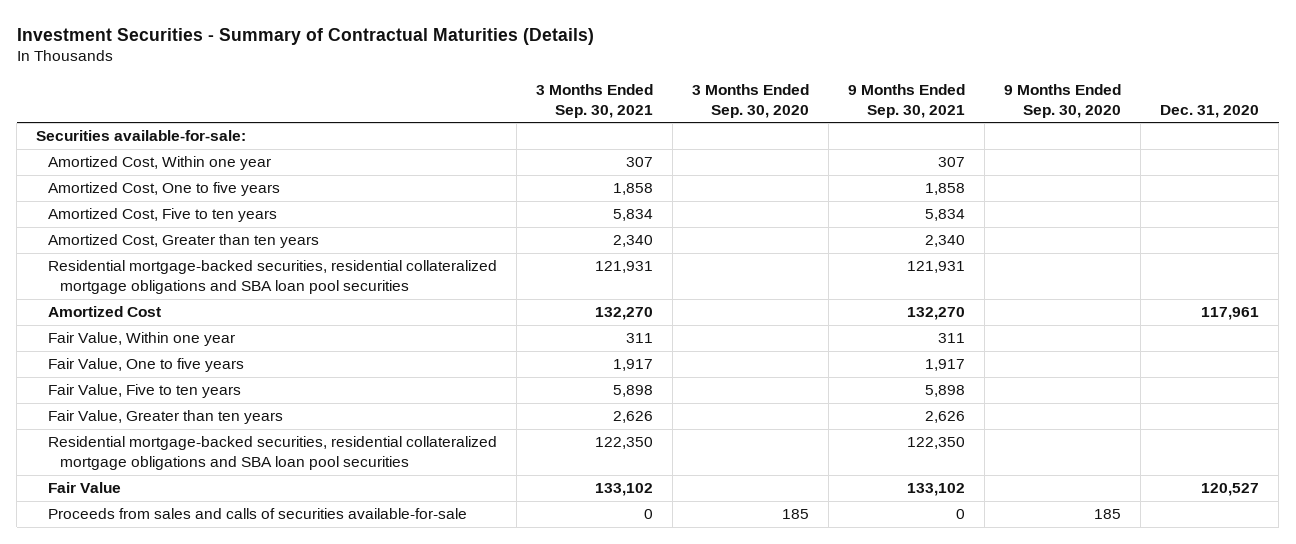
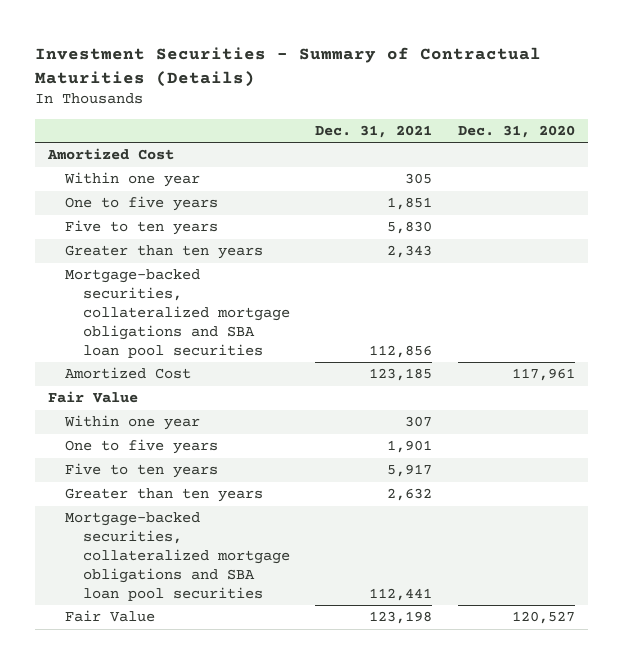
[536,83,654,118] 3 Months Ended Sep. 30, 2021 -> none
[692,83,810,118] 3 Months Ended Sep. 30, 2020 -> none
[848,83,966,118] 9 Months Ended Sep. 30, 2021 -> none
[1004,83,1122,118] 9 Months Ended Sep. 30, 2020 -> none
none -> [315,124,433,138] Dec. 31, 2021
[36,130,247,142] Securities available-for-sale: -> none
none -> [46,148,174,161] Amortized Cost
[47,156,271,171] Amortized Cost, Within one year -> [64,172,201,188] Within one year
[47,182,280,197] Amortized Cost, One to five years -> [65,196,219,212] One to five years
[47,208,277,223] Amortized Cost, Five to ten years -> [65,220,219,236] Five to ten years
[47,234,319,249] Amortized Cost, Greater than ten years -> [65,245,264,260] Greater than ten years
[47,260,497,294] Residential mortgage-backed securities, residential collateralized mortgage obligations and SBA loan pool securities -> [65,269,290,358] Mortgage-backed securities, collateralized mortgage obligations and SBA loan pool securities
none -> [47,391,138,404] Fair Value
[47,332,235,347] Fair Value, Within one year -> [64,415,201,431] Within one year
[47,358,244,373] Fair Value, One to five years -> [65,439,219,455] One to five years
[47,384,241,399] Fair Value, Five to ten years -> [65,463,219,479] Five to ten years
[47,410,283,425] Fair Value, Greater than ten years -> [65,488,264,503] Greater than ten years
[47,436,497,470] Residential mortgage-backed securities, residential collateralized mortgage obligations and SBA loan pool securities -> [65,512,290,601] Mortgage-backed securities, collateralized mortgage obligations and SBA loan pool securities
[47,508,467,520] Proceeds from sales and calls of securities available-for-sale -> none

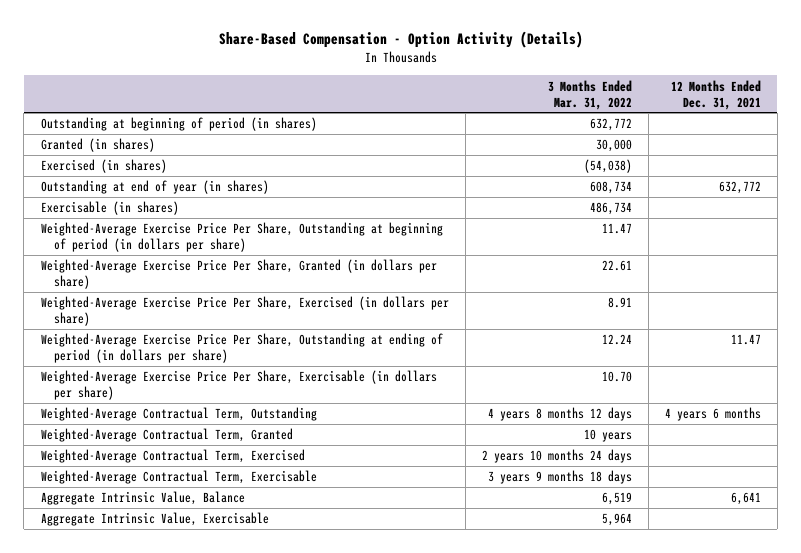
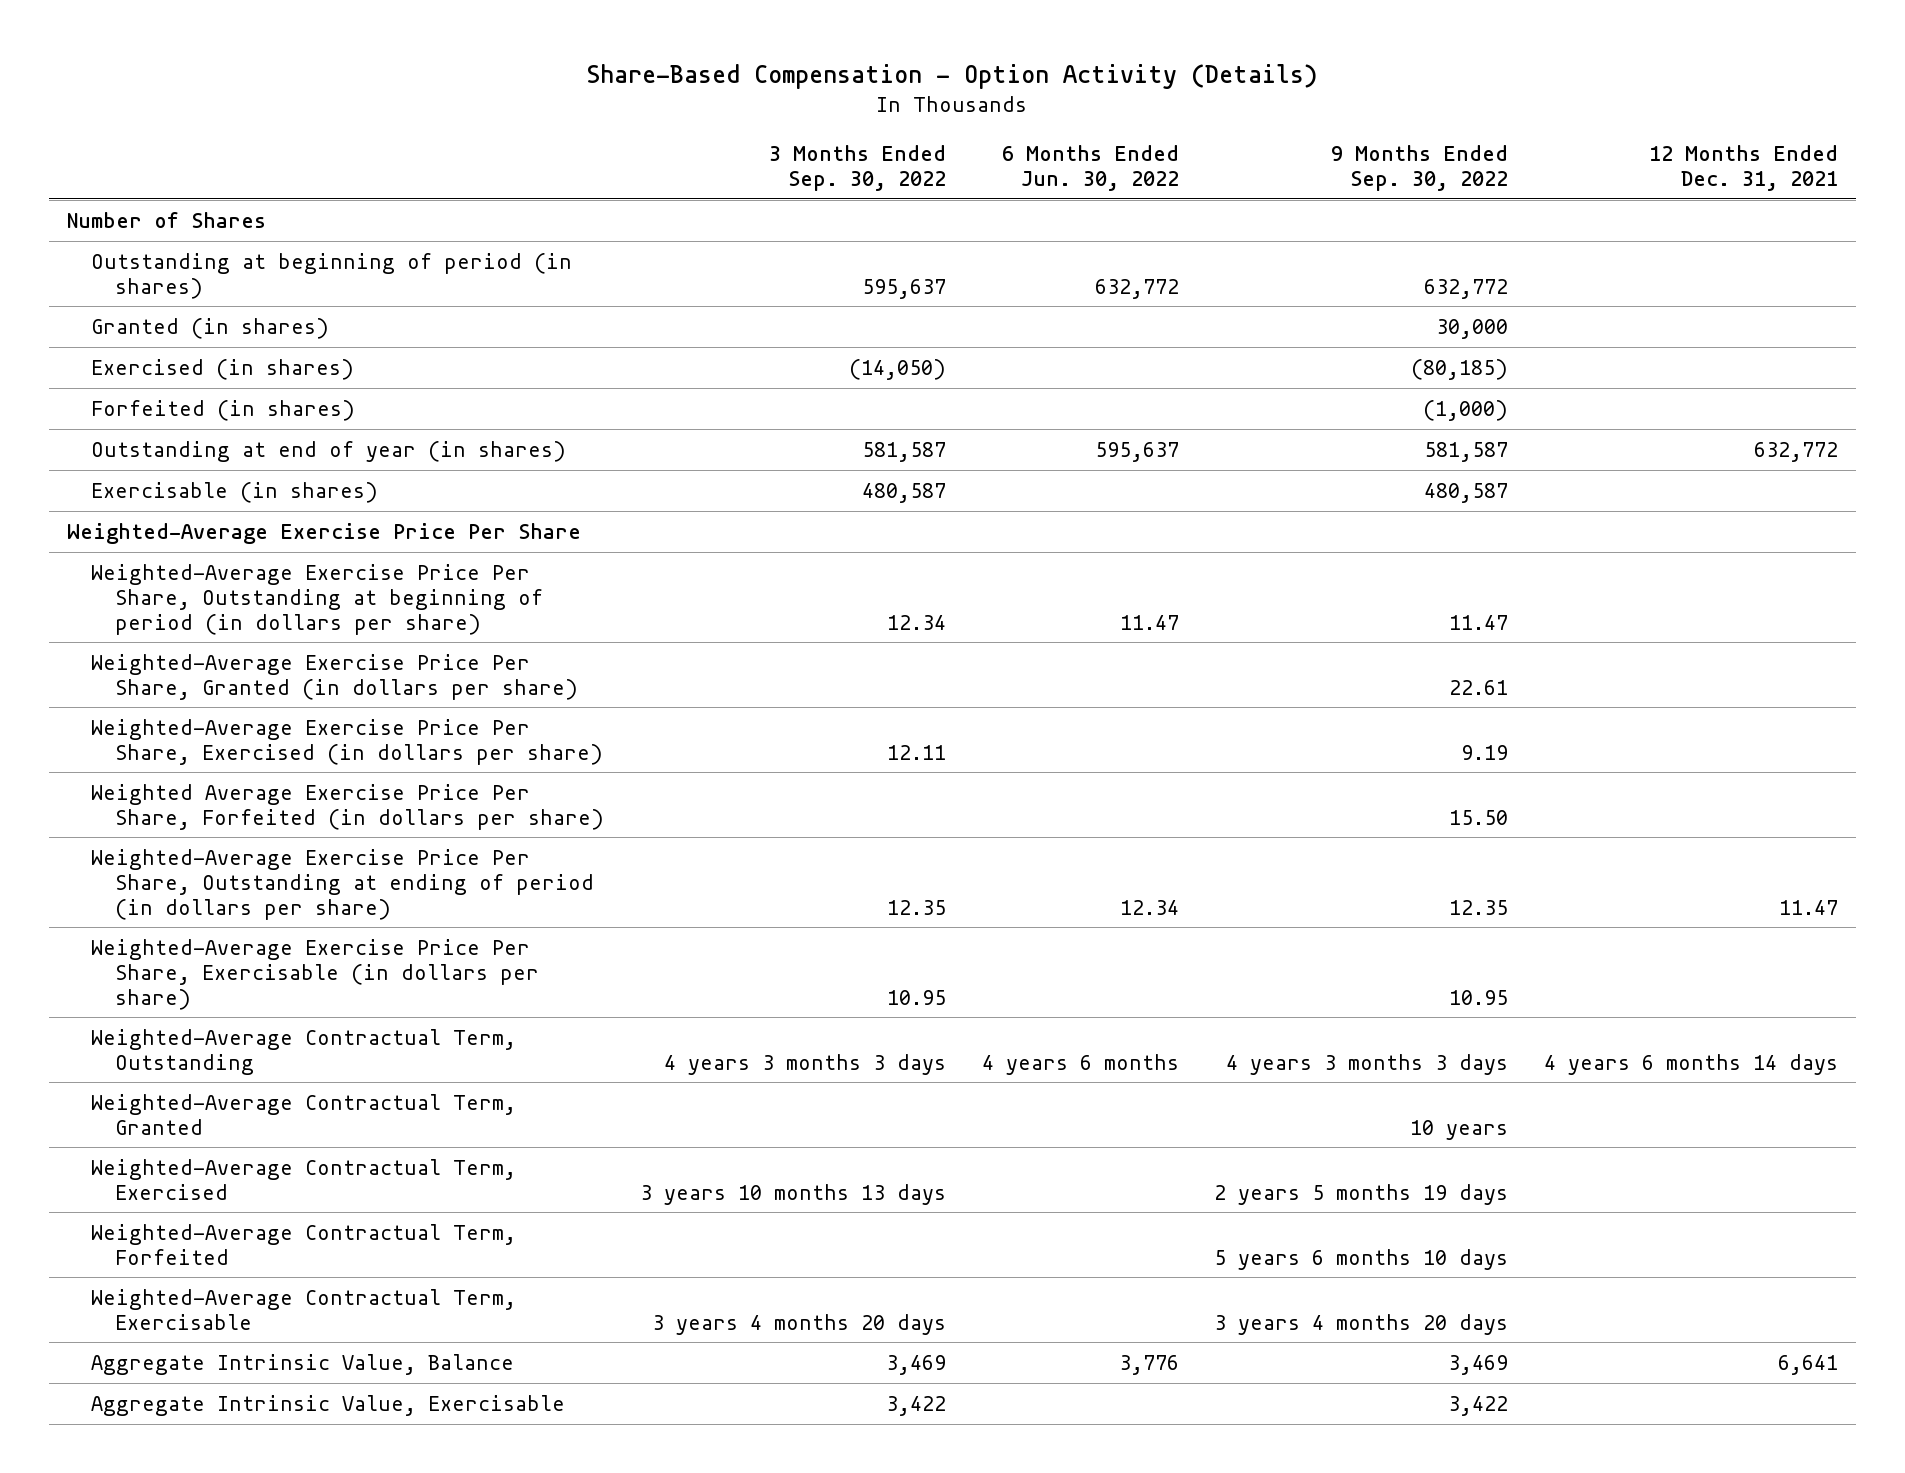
[547,79,632,110] 3 Months Ended Mar. 31, 2022 -> none
none -> [768,145,946,191] 3 Months Ended Sep. 30, 2022
none -> [1001,145,1179,191] 6 Months Ended Jun. 30, 2022
none -> [1331,145,1509,191] 9 Months Ended Sep. 30, 2022
none -> [67,211,267,228] Number of Shares
none -> [91,399,356,421] Forfeited (in shares)
none -> [67,522,582,544] Weighted-Average Exercise Price Per Share
none -> [91,783,605,830] Weighted Average Exercise Price Per Share, Forfeited (in dollars per share)
[664,407,761,422] 4 years 6 months -> [1543,1053,1838,1075] 4 years 6 months 14 days
none -> [91,1223,517,1265] Weighted-Average Contractual Term, Forfeited

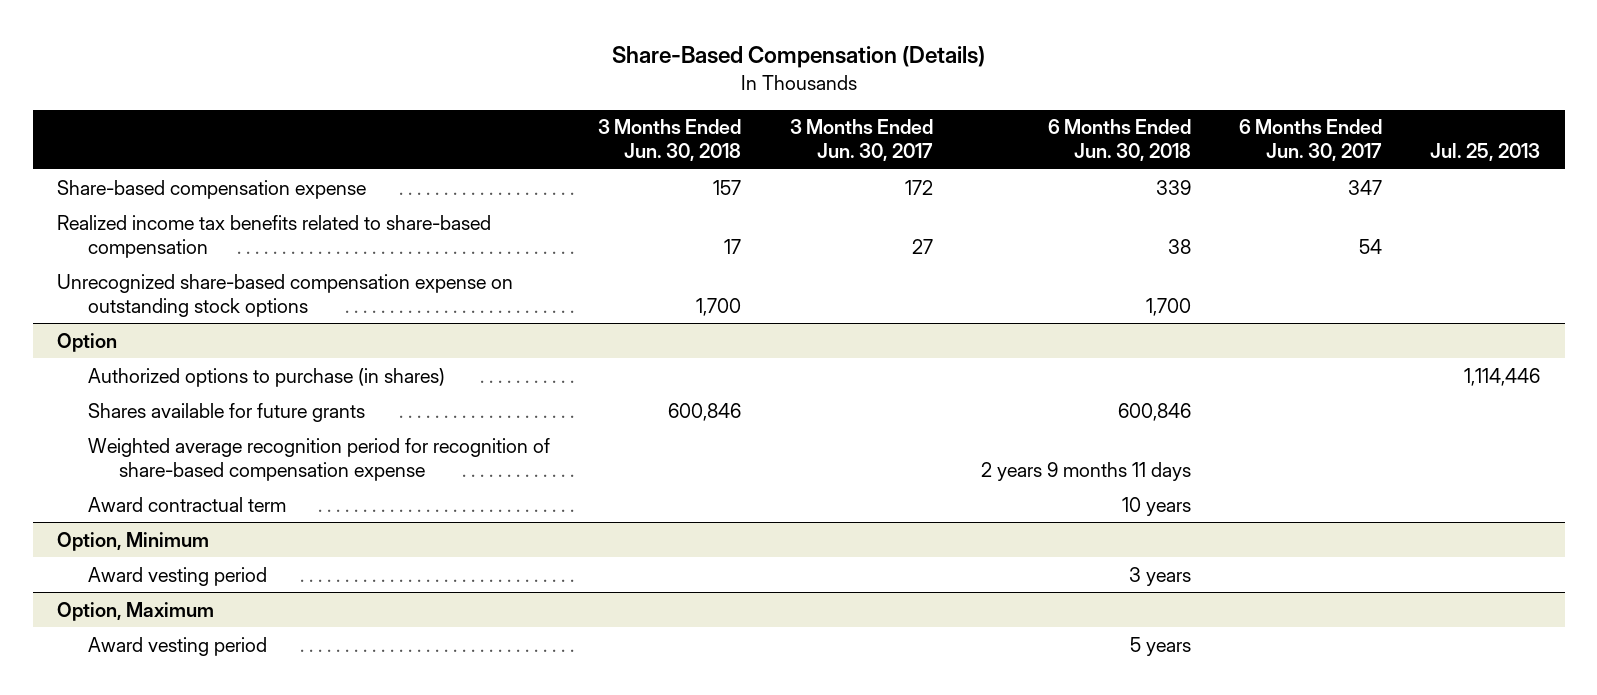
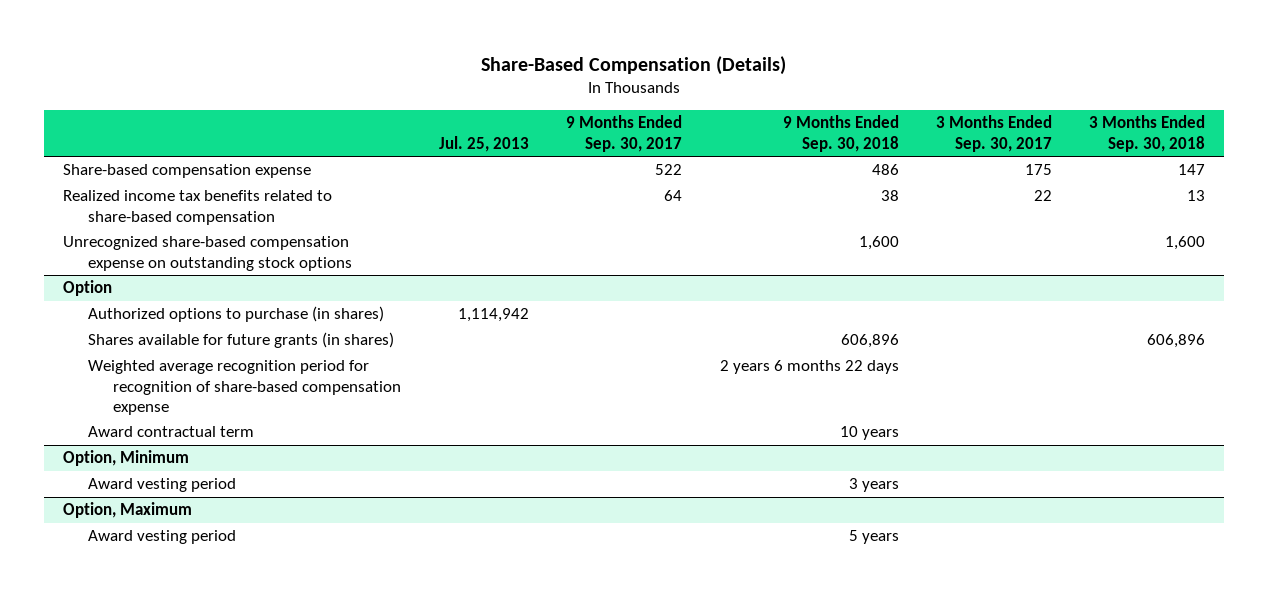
[598,119,742,162] 3 Months Ended Jun. 30, 2018 -> none
[789,119,933,162] 3 Months Ended Jun. 30, 2017 -> none
[1047,119,1191,162] 6 Months Ended Jun. 30, 2018 -> none
[1239,119,1383,162] 6 Months Ended Jun. 30, 2017 -> none
none -> [566,115,683,152] 9 Months Ended Sep. 30, 2017
none -> [782,115,899,152] 9 Months Ended Sep. 30, 2018
none -> [935,115,1052,152] 3 Months Ended Sep. 30, 2017
none -> [1089,115,1206,152] 3 Months Ended Sep. 30, 2018
[1464,367,1541,386] 1,114,446 -> [457,308,529,323] 1,114,942
[87,402,365,422] Shares available for future grants -> [88,332,395,349] Shares available for future grants (in shares)

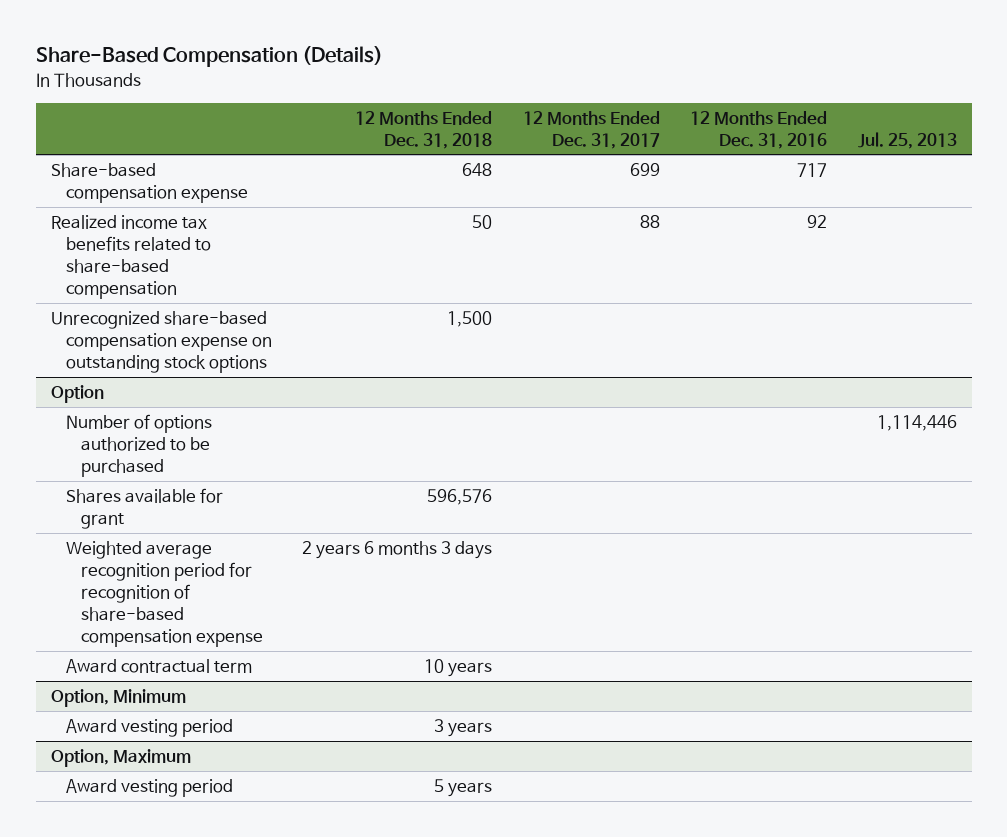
[566,115,683,152] 9 Months Ended Sep. 30, 2017 -> none
[782,115,899,152] 9 Months Ended Sep. 30, 2018 -> none
[935,115,1052,152] 3 Months Ended Sep. 30, 2017 -> none
[1089,115,1206,152] 3 Months Ended Sep. 30, 2018 -> none
none -> [355,110,493,149] 12 Months Ended Dec. 31, 2018
none -> [522,110,660,149] 12 Months Ended Dec. 31, 2017
none -> [690,110,828,149] 12 Months Ended Dec. 31, 2016
[88,306,385,323] Authorized options to purchase (in shares) -> [65,413,212,478] Number of options authorized to be purchased
[457,308,529,323] 1,114,942 -> [876,414,957,431] 1,114,446
[88,332,395,349] Shares available for future grants (in shares) -> [65,487,223,529] Shares available for grant

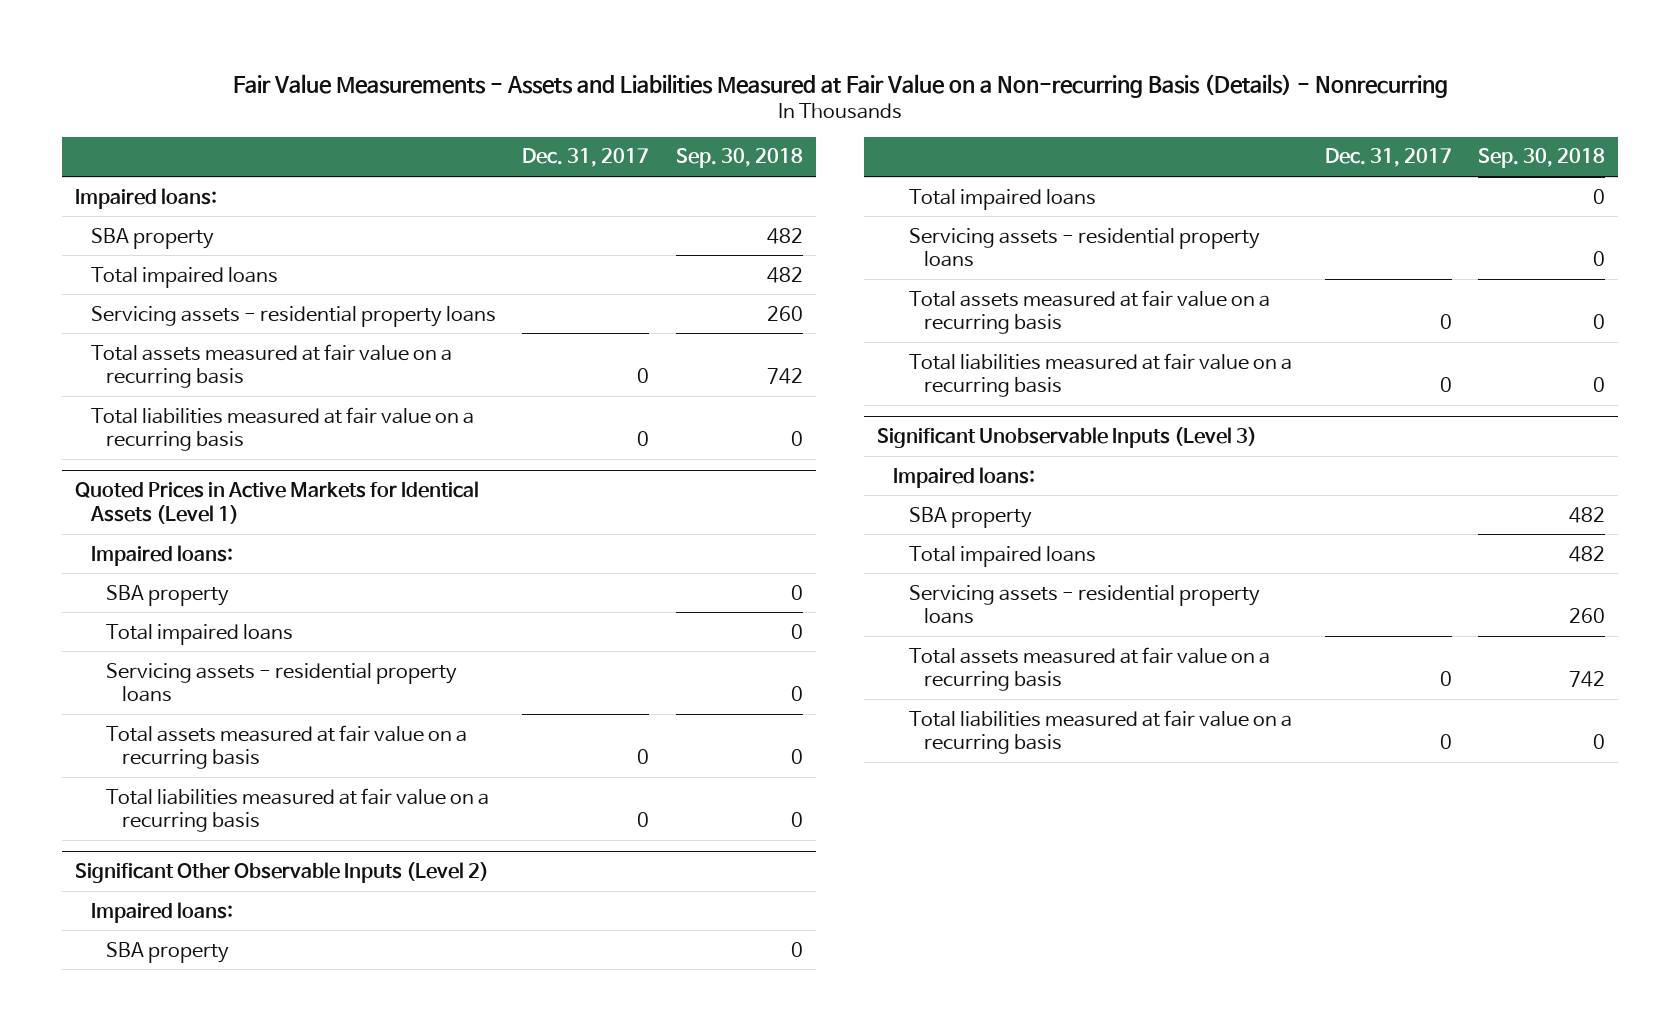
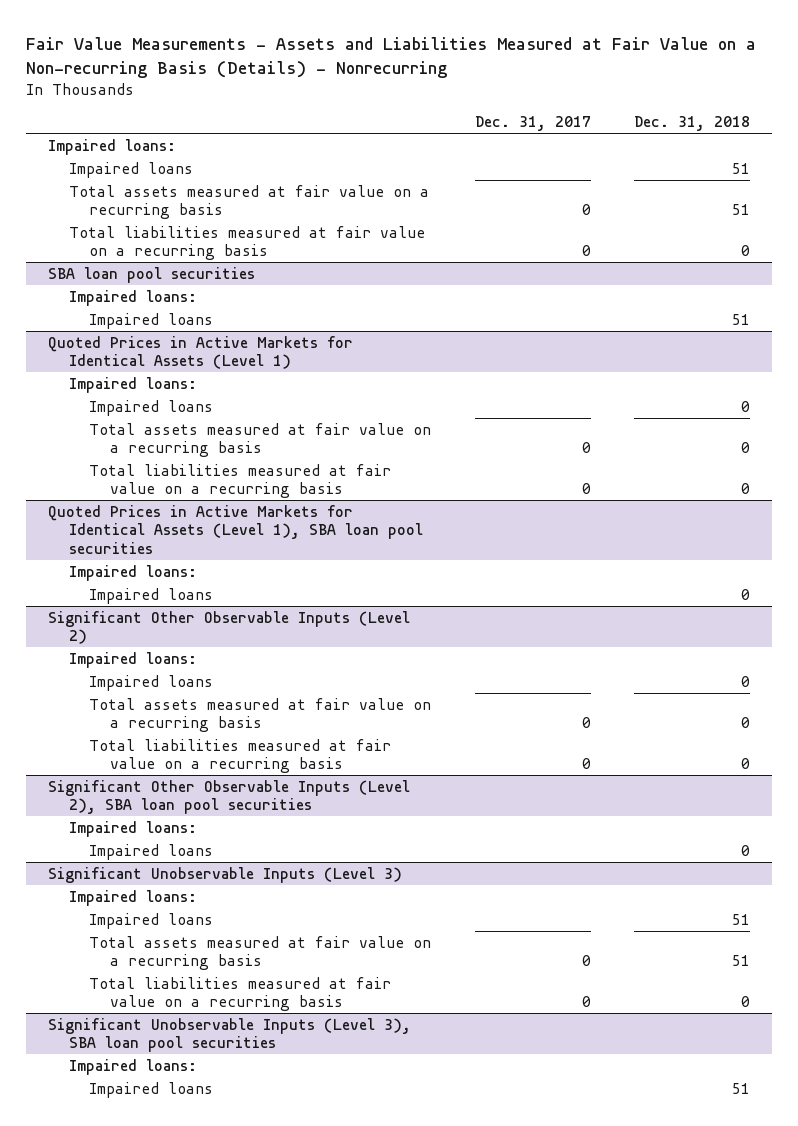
[675,148,803,169] Sep. 30, 2018 -> none
none -> [634,115,751,131] Dec. 31, 2018
[90,227,214,249] SBA property -> none
[90,305,496,327] Servicing assets - residential property loans -> none
[90,266,278,288] Total impaired loans -> [68,161,193,178] Impaired loans
none -> [48,266,256,283] SBA loan pool securities
none -> [68,289,197,306] Impaired loans:
none -> [89,312,214,329] Impaired loans
[106,584,230,606] SBA property -> none
[106,662,458,703] Servicing assets - residential property loans -> none
[106,623,294,645] Total impaired loans -> [89,399,214,416] Impaired loans
none -> [48,504,423,554] Quoted Prices in Active Markets for Identical Assets (Level 1), SBA loan pool securities
none -> [68,564,197,581] Impaired loans:
none -> [89,587,214,604] Impaired loans
[106,941,230,963] SBA property -> none
[908,227,1260,268] Servicing assets - residential property loans -> none
[908,188,1096,210] Total impaired loans -> [89,674,214,691] Impaired loans
none -> [48,779,411,815] Significant Other Observable Inputs (Level 2), SBA loan pool securities
none -> [68,820,197,837] Impaired loans:
none -> [89,843,214,860] Impaired loans
[908,506,1032,528] SBA property -> none
[908,584,1260,625] Servicing assets - residential property loans -> none
[908,545,1096,567] Total impaired loans -> [89,912,214,929] Impaired loans
none -> [48,1017,412,1053] Significant Unobservable Inputs (Level 3), SBA loan pool securities
none -> [68,1058,197,1075] Impaired loans:
none -> [89,1081,214,1098] Impaired loans

